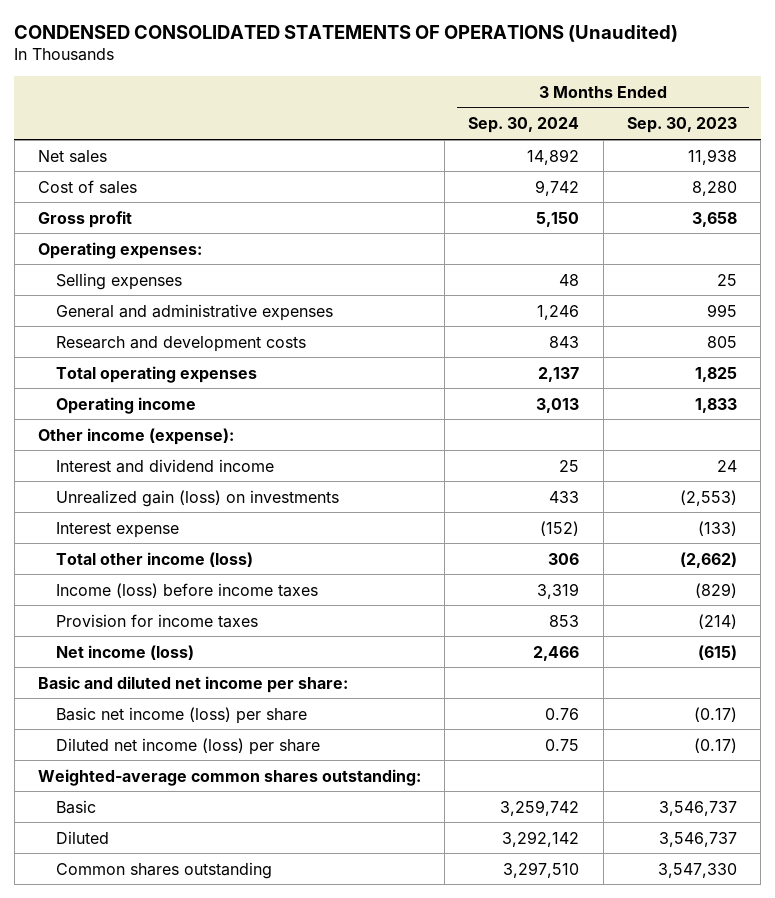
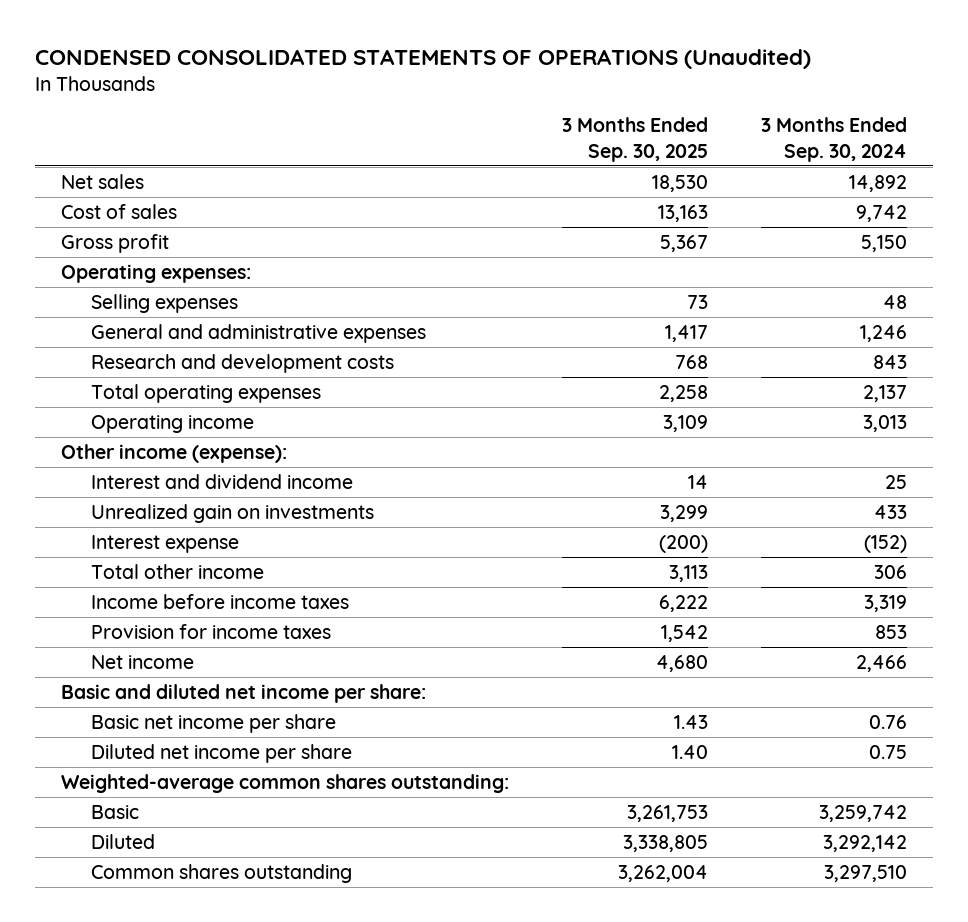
[627,117,738,134] Sep. 30, 2023 -> none
none -> [561,117,708,162] 3 Months Ended Sep. 30, 2025
[55,489,339,507] Unrealized gain (loss) on investments -> [91,504,375,524] Unrealized gain on investments
[55,551,253,567] Total other income (loss) -> [91,564,265,580] Total other income
[55,582,318,598] Income (loss) before income taxes -> [91,594,350,610] Income before income taxes
[55,644,194,660] Net income (loss) -> [91,655,195,670] Net income
[55,706,307,724] Basic net income (loss) per share -> [91,714,337,734] Basic net income per share
[55,737,320,755] Diluted net income (loss) per share -> [91,744,353,764] Diluted net income per share

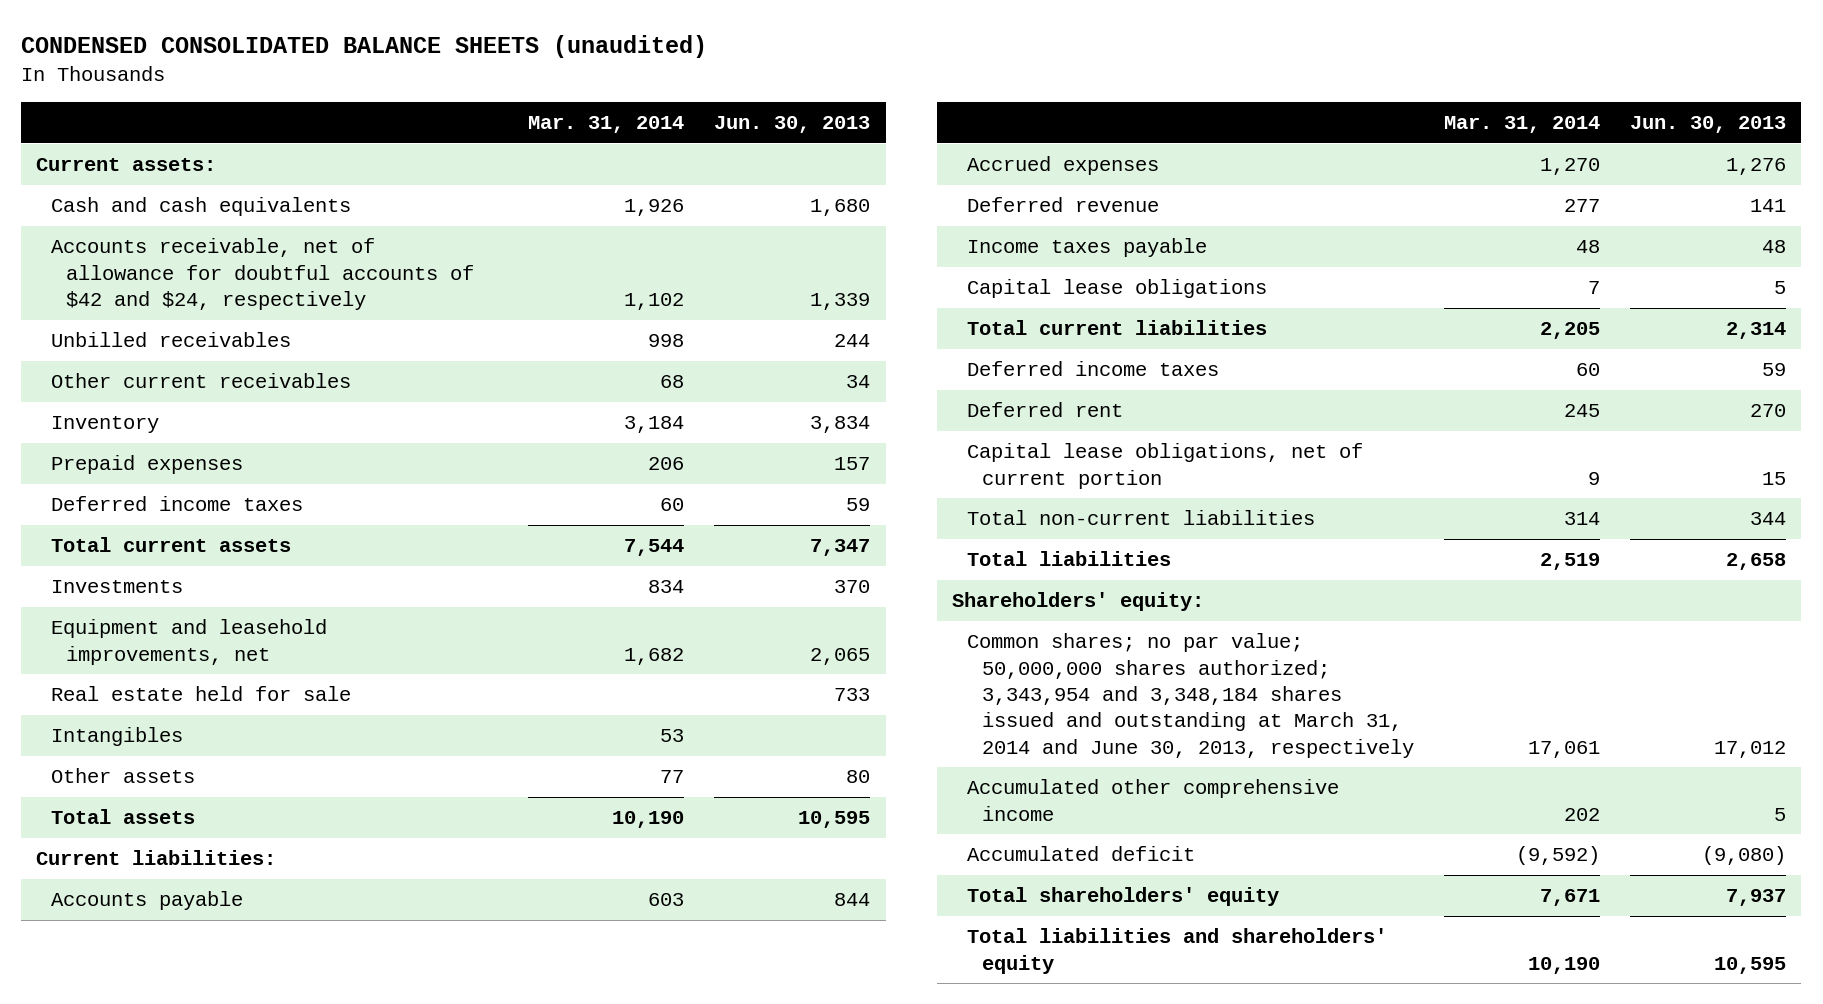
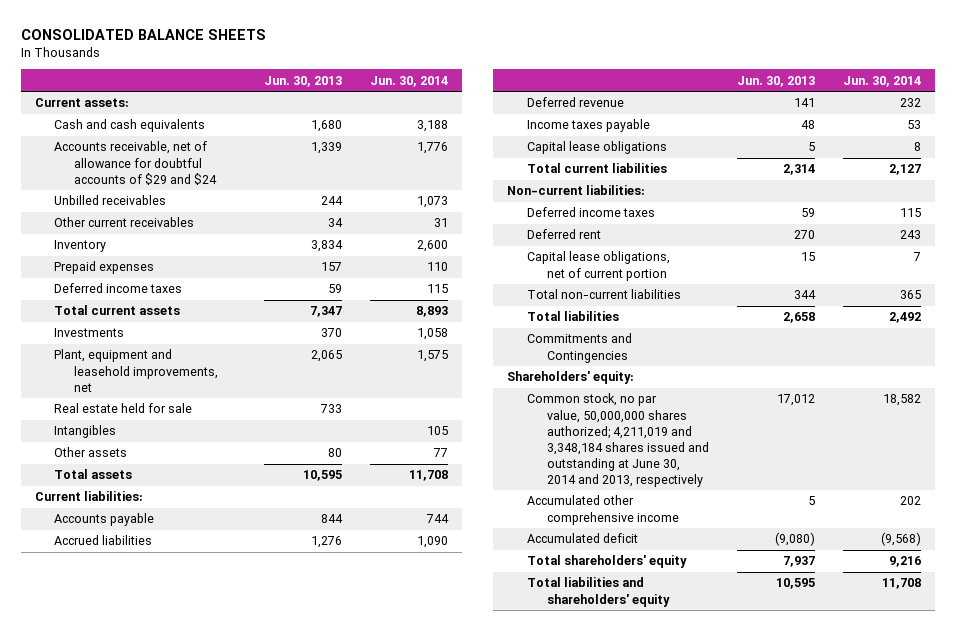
[21,35,708,59] CONDENSED CONSOLIDATED BALANCE SHEETS (unaudited) -> [20,28,266,40] CONSOLIDATED BALANCE SHEETS
[528,115,685,133] Mar. 31, 2014 -> none
none -> [370,75,449,87] Jun. 30, 2014
[51,238,475,311] Accounts receivable, net of allowance for doubtful accounts of $42 and $24, respectively -> [54,141,217,185] Accounts receivable, net of allowance for doubtful accounts of $29 and $24
[51,619,328,665] Equipment and leasehold improvements, net -> [54,349,218,392] Plant, equipment and leasehold improvements, net
[967,156,1160,176] Accrued expenses -> [54,535,153,546] Accrued liabilities
none -> [507,185,646,196] Non-current liabilities:
none -> [527,333,633,363] Commitments and Contingencies
[967,633,1414,758] Common shares; no par value; 50,000,000 shares authorized; 3,343,954 and 3,348,184 shares issued and outstanding at March 31, 2014 and June 30, 2013, respectively -> [527,393,709,487] Common stock, no par value, 50,000,000 shares authorized; 4,211,019 and 3,348,184 shares issued and outstanding at June 30, 2014 and 2013, respectively

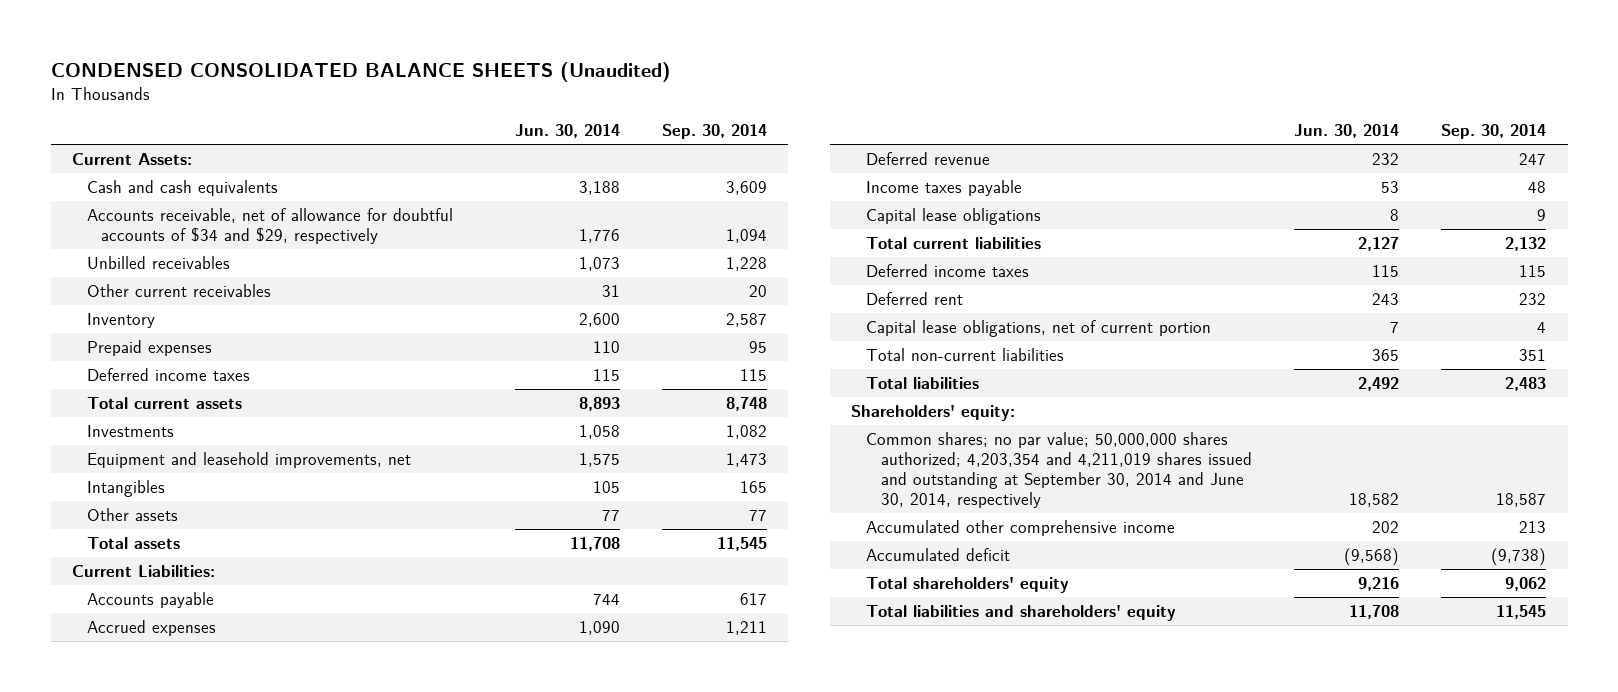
[20,28,266,40] CONSOLIDATED BALANCE SHEETS -> [50,61,671,82] CONDENSED CONSOLIDATED BALANCE SHEETS (Unaudited)
[264,75,343,87] Jun. 30, 2013 -> none
none -> [661,124,767,140] Sep. 30, 2014
[34,98,129,108] Current assets: -> [71,152,192,165] Current Assets:
[54,141,217,185] Accounts receivable, net of allowance for doubtful accounts of $29 and $24 -> [86,207,453,244] Accounts receivable, net of allowance for doubtful accounts of $34 and $29, respectively
[54,403,193,414] Real estate held for sale -> none
[54,349,218,392] Plant, equipment and leasehold improvements, net -> [86,451,411,468] Equipment and leasehold improvements, net
[34,491,143,502] Current liabilities: -> [71,564,215,577] Current Liabilities:
[54,535,153,546] Accrued liabilities -> [86,619,216,636] Accrued expenses
[507,185,646,196] Non-current liabilities: -> none
[527,333,633,363] Commitments and Contingencies -> none
[527,393,709,487] Common stock, no par value, 50,000,000 shares authorized; 4,211,019 and 3,348,184 shares issued and outstanding at June 30, 2014 and 2013, respectively -> [866,431,1252,508] Common shares; no par value; 50,000,000 shares authorized; 4,203,354 and 4,211,019 shares issued and outstanding at September 30, 2014 and June 30, 2014, respectively

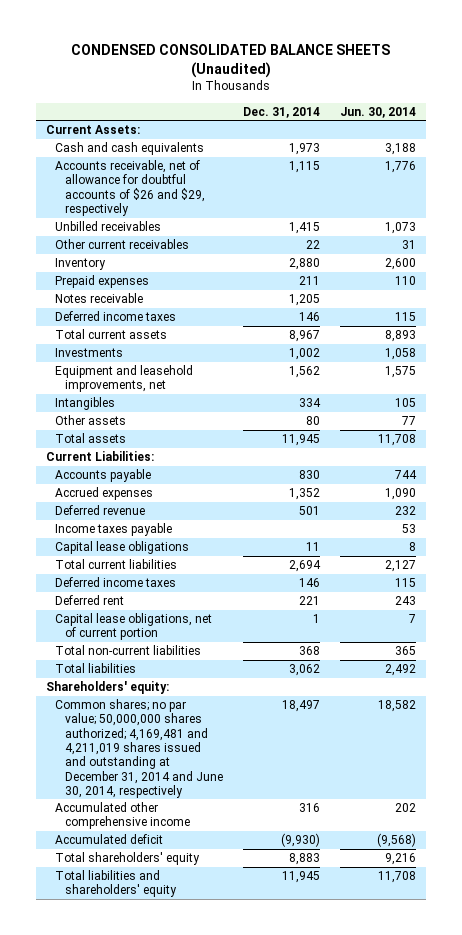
[661,124,767,140] Sep. 30, 2014 -> none
none -> [242,106,320,118] Dec. 31, 2014
[86,207,453,244] Accounts receivable, net of allowance for doubtful accounts of $34 and $29, respectively -> [55,160,205,217] Accounts receivable, net of allowance for doubtful accounts of $26 and $29, respectively
none -> [55,293,144,304] Notes receivable
[866,431,1252,508] Common shares; no par value; 50,000,000 shares authorized; 4,203,354 and 4,211,019 shares issued and outstanding at September 30, 2014 and June 30, 2014, respectively -> [55,699,223,798] Common shares; no par value; 50,000,000 shares authorized; 4,169,481 and 4,211,019 shares issued and outstanding at December 31, 2014 and June 30, 2014, respectively

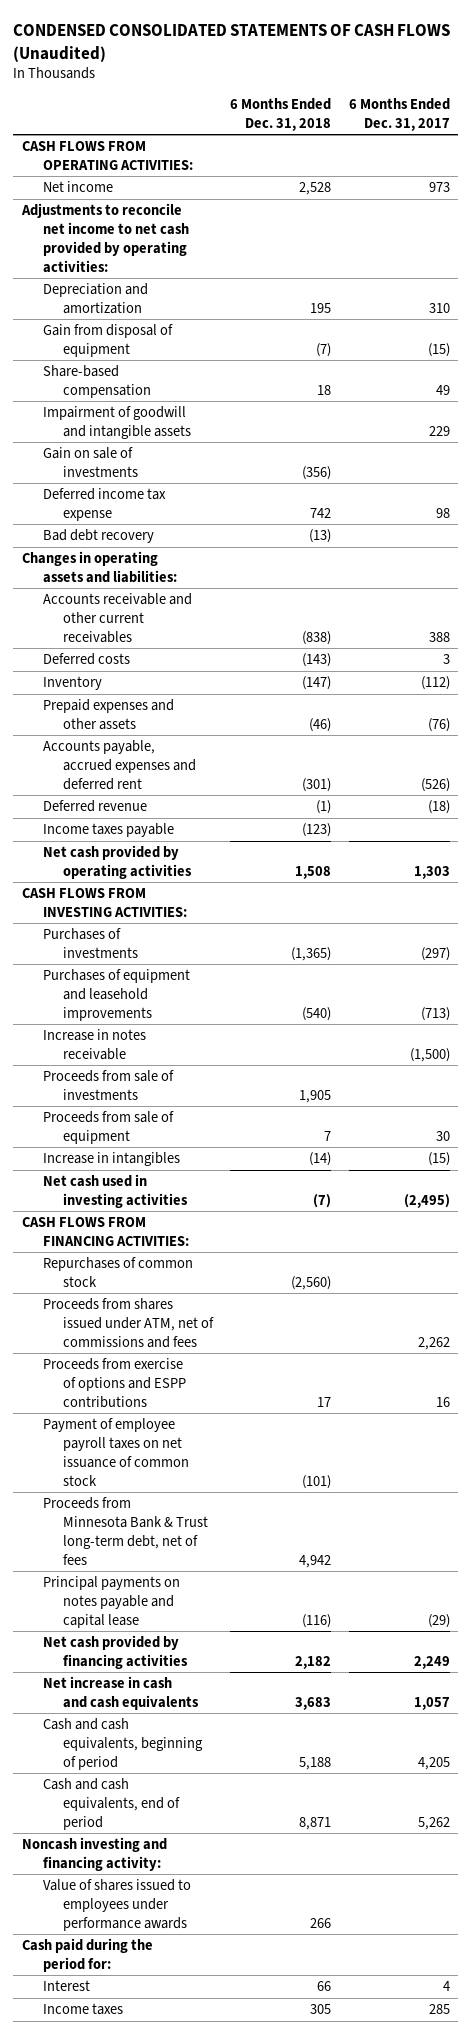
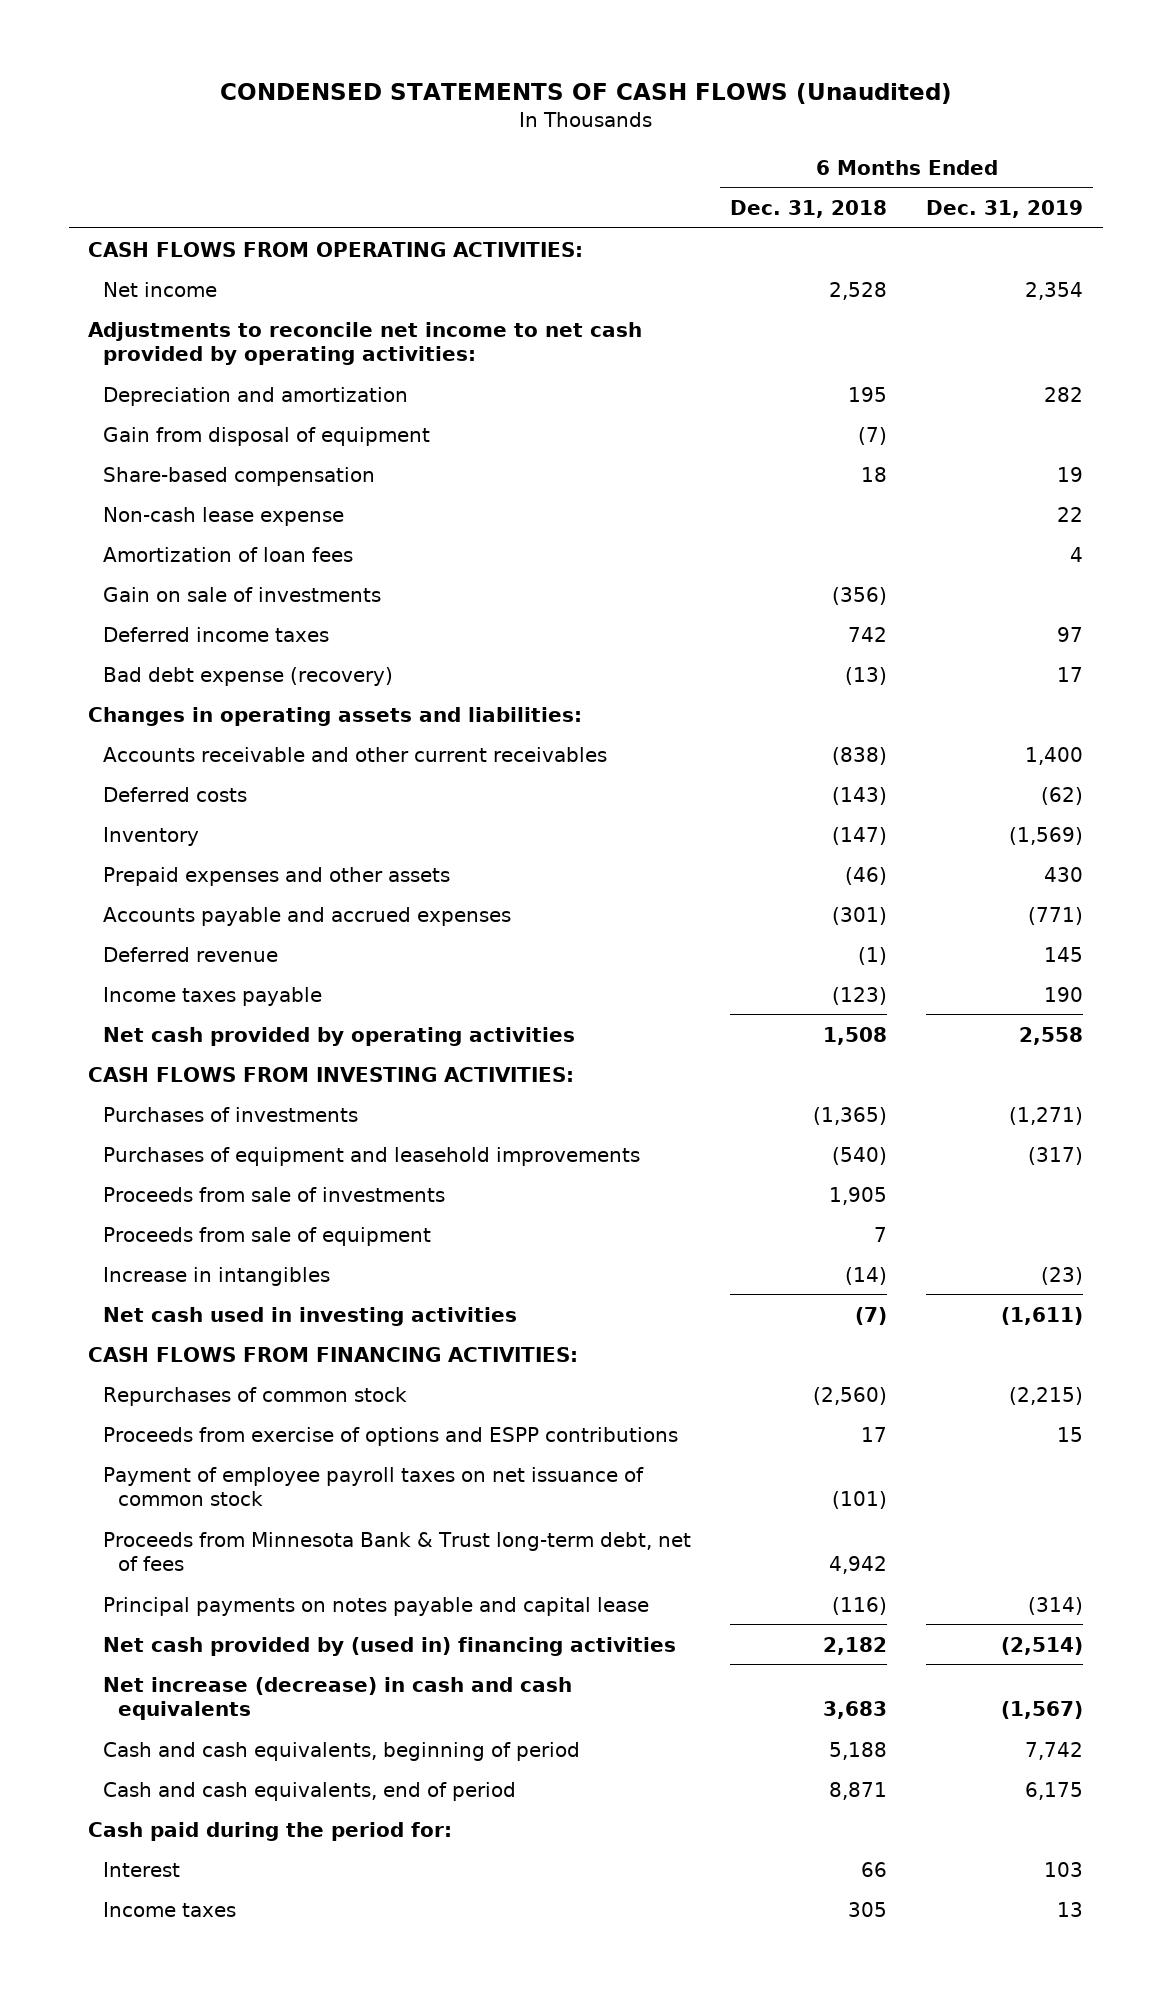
[13,23,451,62] CONDENSED CONSOLIDATED STATEMENTS OF CASH FLOWS (Unaudited) -> [219,82,952,104] CONDENSED STATEMENTS OF CASH FLOWS (Unaudited)
[348,97,450,131] 6 Months Ended Dec. 31, 2017 -> none
none -> [926,200,1084,219] Dec. 31, 2019
[42,406,192,439] Impairment of goodwill and intangible assets -> none
none -> [103,506,345,526] Non-cash lease expense
none -> [103,546,354,562] Amortization of loan fees
[42,488,166,521] Deferred income tax expense -> [103,626,330,642] Deferred income taxes
[42,529,154,544] Bad debt recovery -> [103,666,394,686] Bad debt expense (recovery)
[42,740,197,790] Accounts payable, accrued expenses and deferred rent -> [103,906,512,926] Accounts payable and accrued expenses
[42,1029,146,1060] Increase in notes receivable -> none
[42,1298,215,1348] Proceeds from shares issued under ATM, net of commissions and fees -> none
[42,1635,189,1669] Net cash provided by financing activities -> [103,1636,677,1656] Net cash provided by (used in) financing activities
[42,1676,200,1710] Net increase in cash and cash equivalents -> [103,1676,573,1721] Net increase (decrease) in cash and cash equivalents
[21,1837,167,1871] Noncash investing and financing activity: -> none
[42,1879,191,1931] Value of shares issued to employees under performance awards -> none

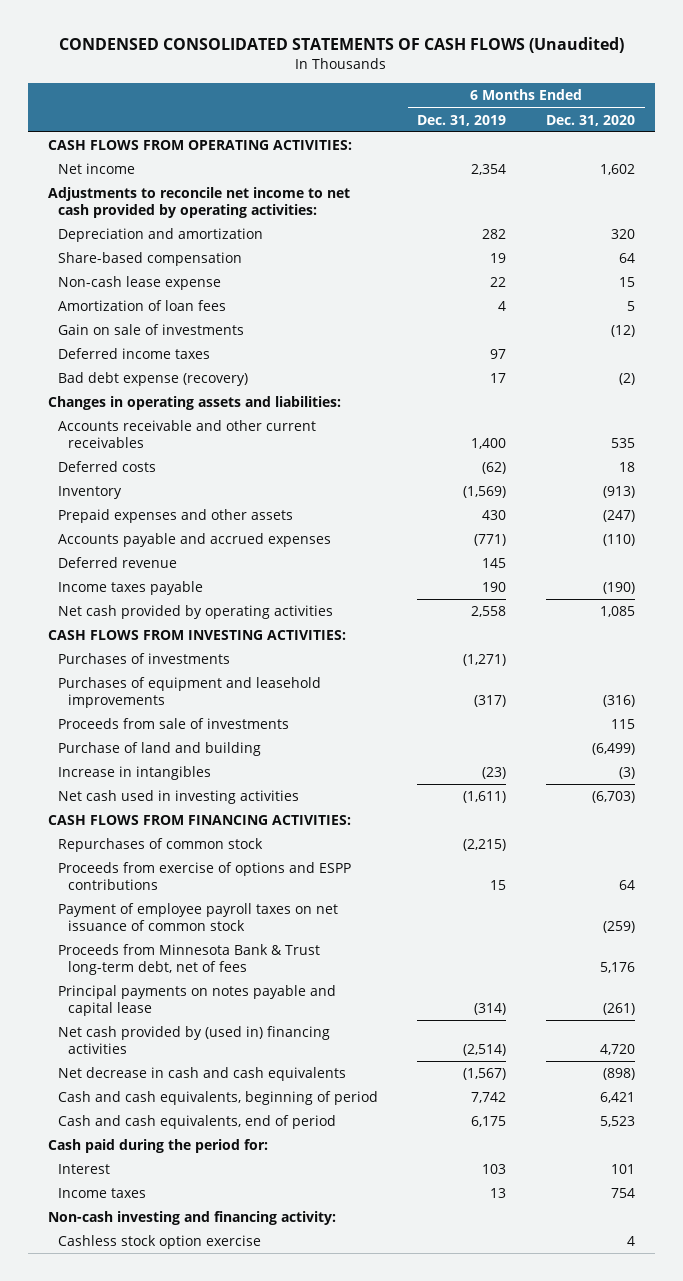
[219,82,952,104] CONDENSED STATEMENTS OF CASH FLOWS (Unaudited) -> [59,37,625,54] CONDENSED CONSOLIDATED STATEMENTS OF CASH FLOWS (Unaudited)
[730,200,888,219] Dec. 31, 2018 -> none
none -> [545,114,635,126] Dec. 31, 2020
[103,426,431,446] Gain from disposal of equipment -> none
[103,1226,432,1246] Proceeds from sale of equipment -> none
none -> [57,742,261,757] Purchase of land and building
[103,1676,573,1721] Net increase (decrease) in cash and cash equivalents -> [57,1067,346,1082] Net decrease in cash and cash equivalents
none -> [48,1211,337,1226] Non-cash investing and financing activity:
none -> [57,1235,261,1250] Cashless stock option exercise

